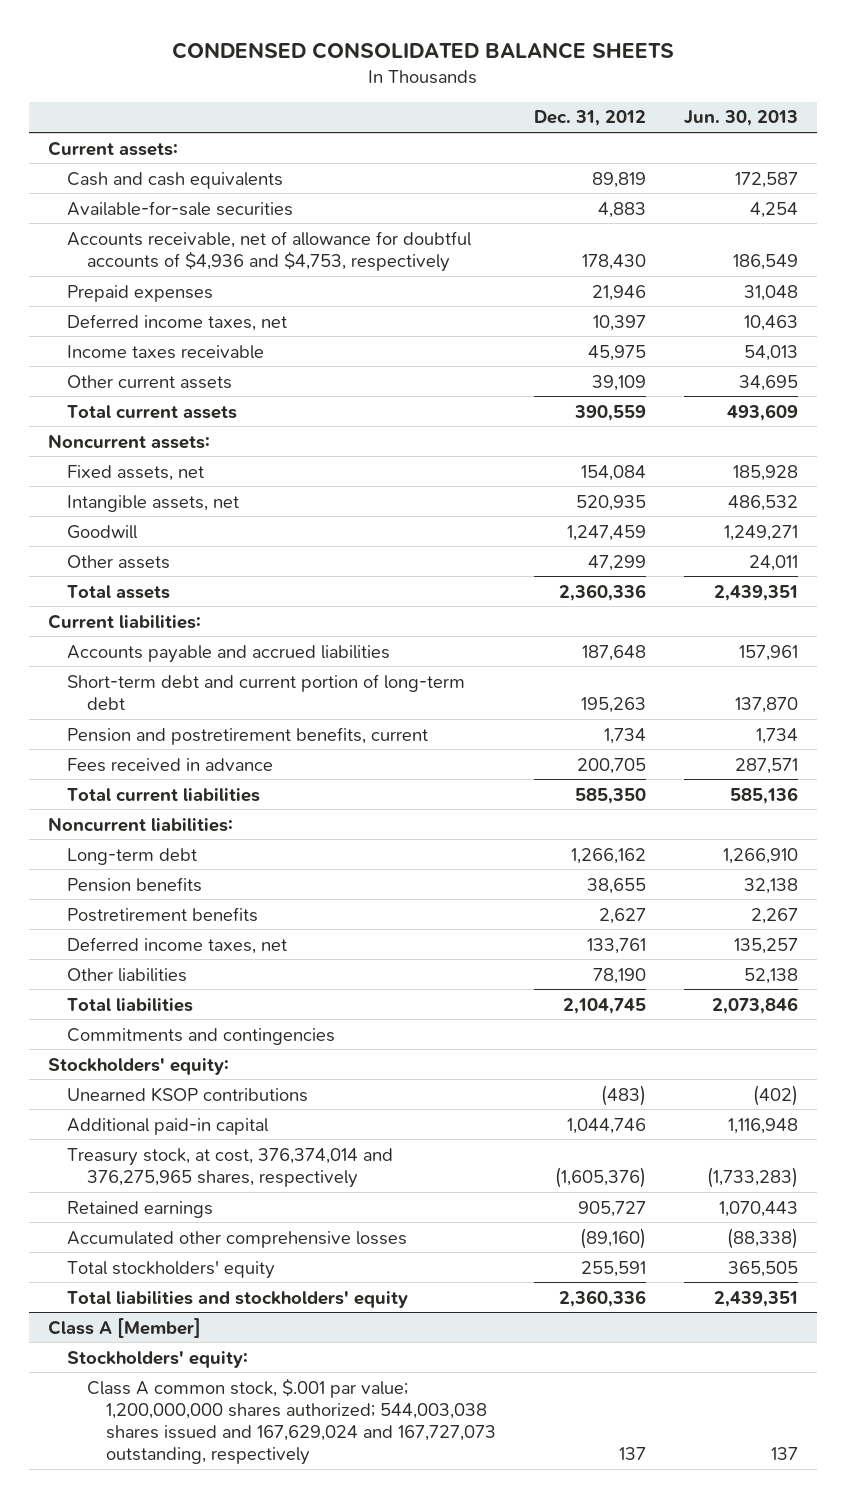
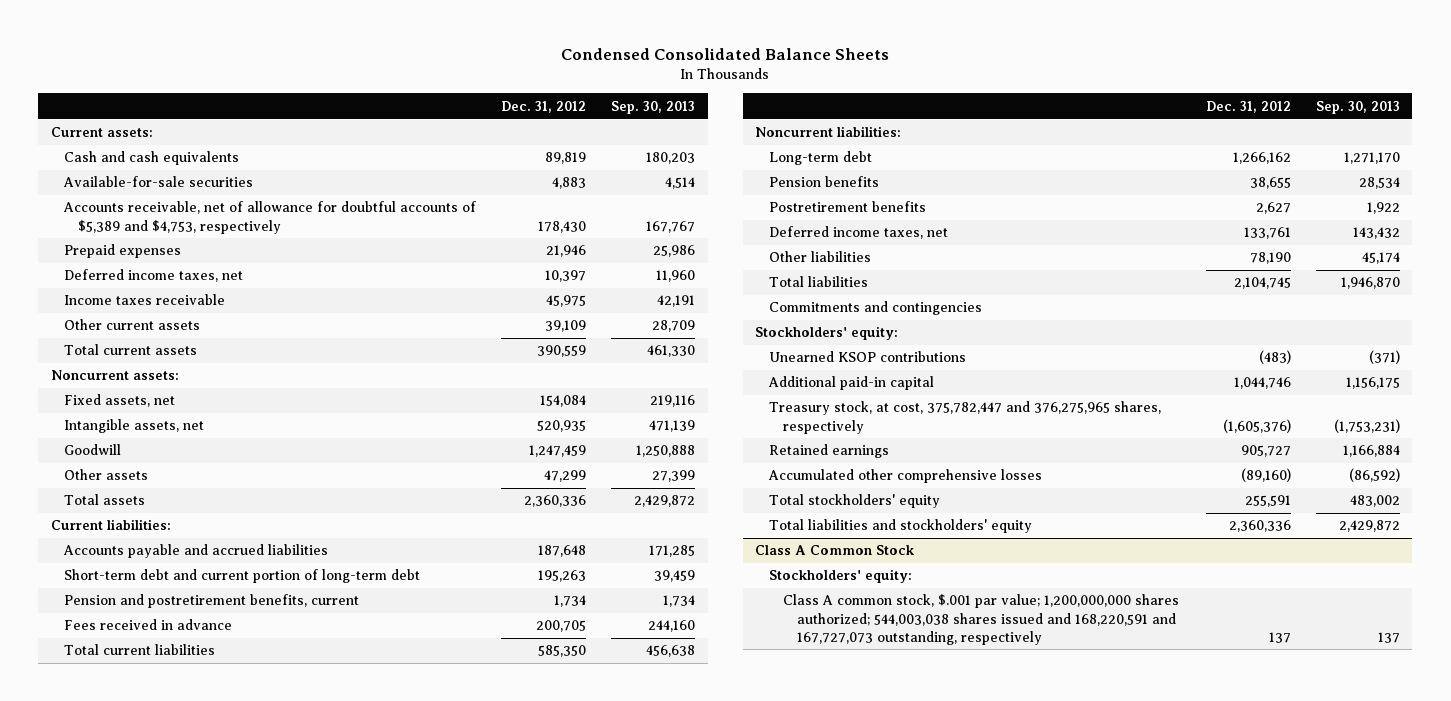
[171,42,674,60] CONDENSED CONSOLIDATED BALANCE SHEETS -> [561,48,890,61] Condensed Consolidated Balance Sheets
[683,110,798,127] Jun. 30, 2013 -> none
none -> [611,100,696,114] Sep. 30, 2013
[67,230,472,272] Accounts receivable, net of allowance for doubtful accounts of $4,936 and $4,753, respectively -> [63,201,477,234] Accounts receivable, net of allowance for doubtful accounts of $5,389 and $4,753, respectively
[67,1147,394,1188] Treasury stock, at cost, 376,374,014 and 376,275,965 shares, respectively -> [769,401,1162,434] Treasury stock, at cost, 375,782,447 and 376,275,965 shares, respectively
[48,1317,202,1338] Class A [Member] -> none
none -> [755,545,916,556] Class A Common Stock
[86,1377,496,1466] Class A common stock, $.001 par value; 1,200,000,000 shares authorized; 544,003,038 shares issued and 167,629,024 and 167,727,073 outstanding, respectively -> [782,594,1179,645] Class A common stock, $.001 par value; 1,200,000,000 shares authorized; 544,003,038 shares issued and 168,220,591 and 167,727,073 outstanding, respectively

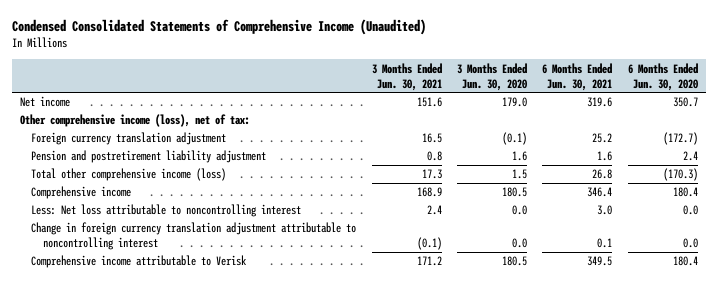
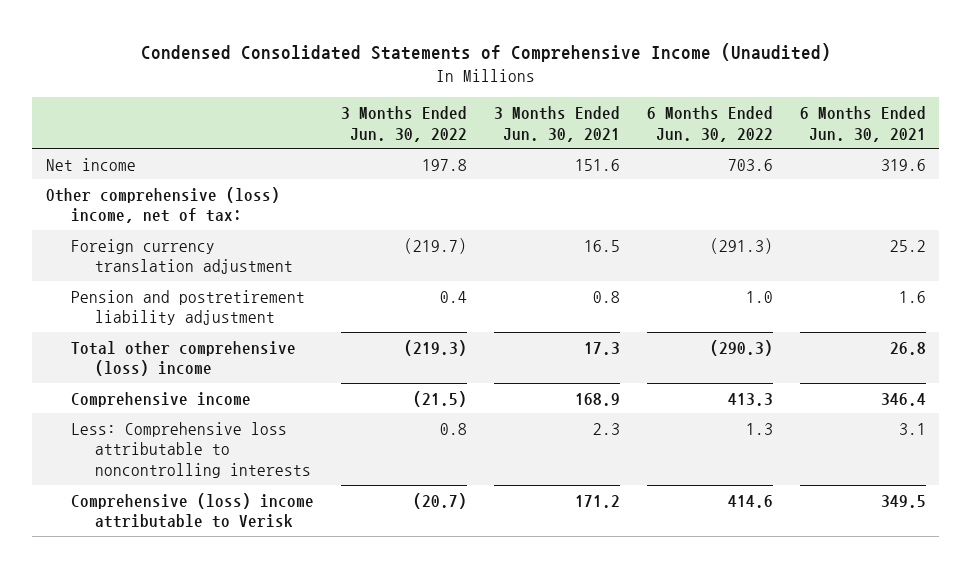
[457,62,528,91] 3 Months Ended Jun. 30, 2020 -> none
[627,62,698,91] 6 Months Ended Jun. 30, 2020 -> none
none -> [340,105,467,142] 3 Months Ended Jun. 30, 2022
none -> [646,105,773,142] 6 Months Ended Jun. 30, 2022
[19,114,250,128] Other comprehensive income (loss), net of tax: -> [45,186,280,224] Other comprehensive (loss) income, net of tax:
[31,168,227,182] Total other comprehensive income (loss) -> [70,340,296,377] Total other comprehensive (loss) income
[31,222,357,251] Change in foreign currency translation adjustment attributable to noncontrolling interest -> none
[31,204,302,218] Less: Net loss attributable to noncontrolling interest -> [70,421,312,479] Less: Comprehensive loss attributable to noncontrolling interests
[426,205,442,216] 2.4 -> [592,422,620,435] 2.3
[597,205,613,216] 3.0 -> [898,422,926,435] 3.1
[31,255,248,269] Comprehensive income attributable to Verisk -> [70,492,314,529] Comprehensive (loss) income attributable to Verisk

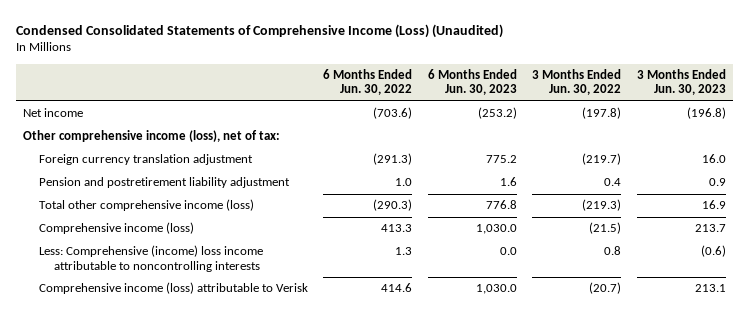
[140,43,831,63] Condensed Consolidated Statements of Comprehensive Income (Unaudited) -> [15,23,503,38] Condensed Consolidated Statements of Comprehensive Income (Loss) (Unaudited)
[493,105,620,142] 3 Months Ended Jun. 30, 2021 -> none
[799,105,926,142] 6 Months Ended Jun. 30, 2021 -> none
none -> [427,68,517,96] 6 Months Ended Jun. 30, 2023
none -> [636,68,726,96] 3 Months Ended Jun. 30, 2023
[421,158,467,171] 197.8 -> [582,107,622,120] (197.8)
[727,158,773,171] 703.6 -> [373,107,413,120] (703.6)
[45,186,280,224] Other comprehensive (loss) income, net of tax: -> [23,130,281,143] Other comprehensive income (loss), net of tax:
[70,340,296,377] Total other comprehensive (loss) income -> [38,199,254,212] Total other comprehensive income (loss)
[70,391,251,407] Comprehensive income -> [38,222,194,235] Comprehensive income (loss)
[70,421,312,479] Less: Comprehensive loss attributable to noncontrolling interests -> [38,245,263,272] Less: Comprehensive (income) loss income attributable to noncontrolling interests
[70,492,314,529] Comprehensive (loss) income attributable to Verisk -> [38,282,308,295] Comprehensive income (loss) attributable to Verisk

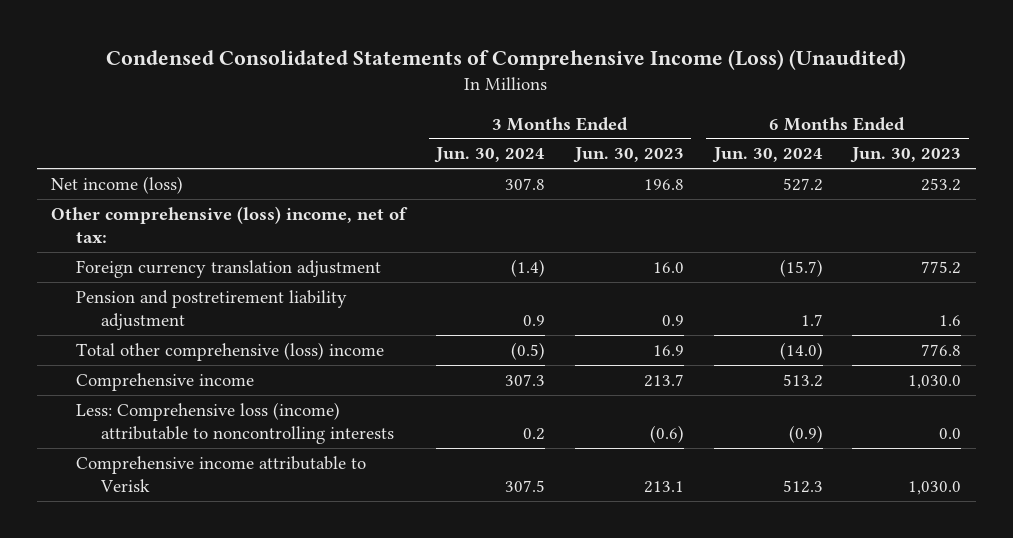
[323,68,413,96] 6 Months Ended Jun. 30, 2022 -> none
[532,68,622,96] 3 Months Ended Jun. 30, 2022 -> none
none -> [434,147,546,164] Jun. 30, 2024
none -> [711,147,823,164] Jun. 30, 2024
[23,108,84,118] Net income -> [51,175,184,194] Net income (loss)
[477,107,517,120] (253.2) -> [921,177,962,191] 253.2
[686,107,726,120] (196.8) -> [643,178,684,190] 196.8
[23,130,281,143] Other comprehensive income (loss), net of tax: -> [51,205,409,244] Other comprehensive (loss) income, net of tax:
[38,199,254,212] Total other comprehensive income (loss) -> [76,341,385,361] Total other comprehensive (loss) income
[38,222,194,235] Comprehensive income (loss) -> [76,372,255,391] Comprehensive income
[38,245,263,272] Less: Comprehensive (income) loss income attributable to noncontrolling interests -> [76,401,394,445] Less: Comprehensive loss (income) attributable to noncontrolling interests
[38,282,308,295] Comprehensive income (loss) attributable to Verisk -> [76,455,367,493] Comprehensive income attributable to Verisk

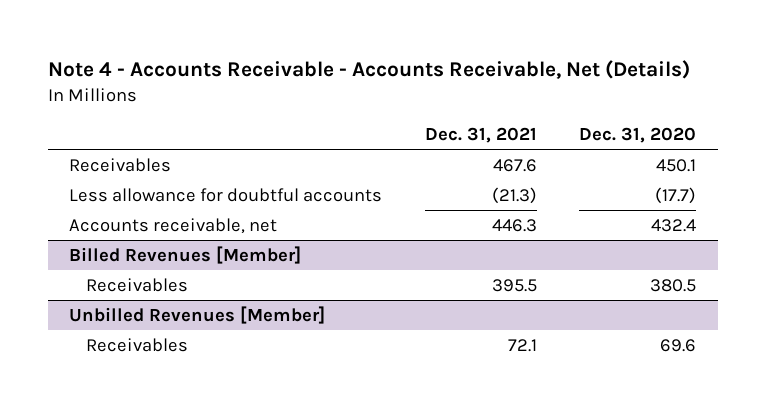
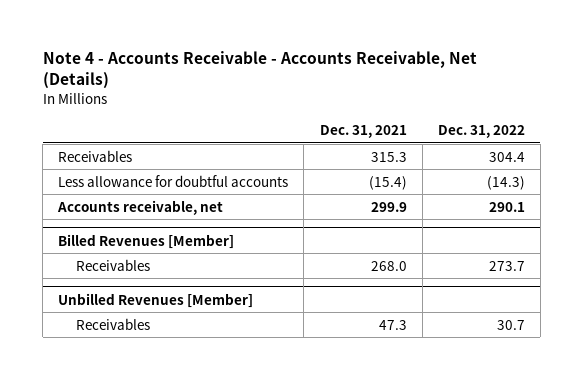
[579,126,697,143] Dec. 31, 2020 -> none
none -> [437,124,525,138] Dec. 31, 2022
[492,158,537,172] 467.6 -> [370,151,407,162] 315.3
[491,186,537,204] (21.3) -> [368,175,407,190] (15.4)
[491,218,537,232] 446.3 -> [370,201,407,212] 299.9
[491,278,537,292] 395.5 -> [370,260,407,271] 268.0
[507,338,537,352] 72.1 -> [378,319,407,330] 47.3

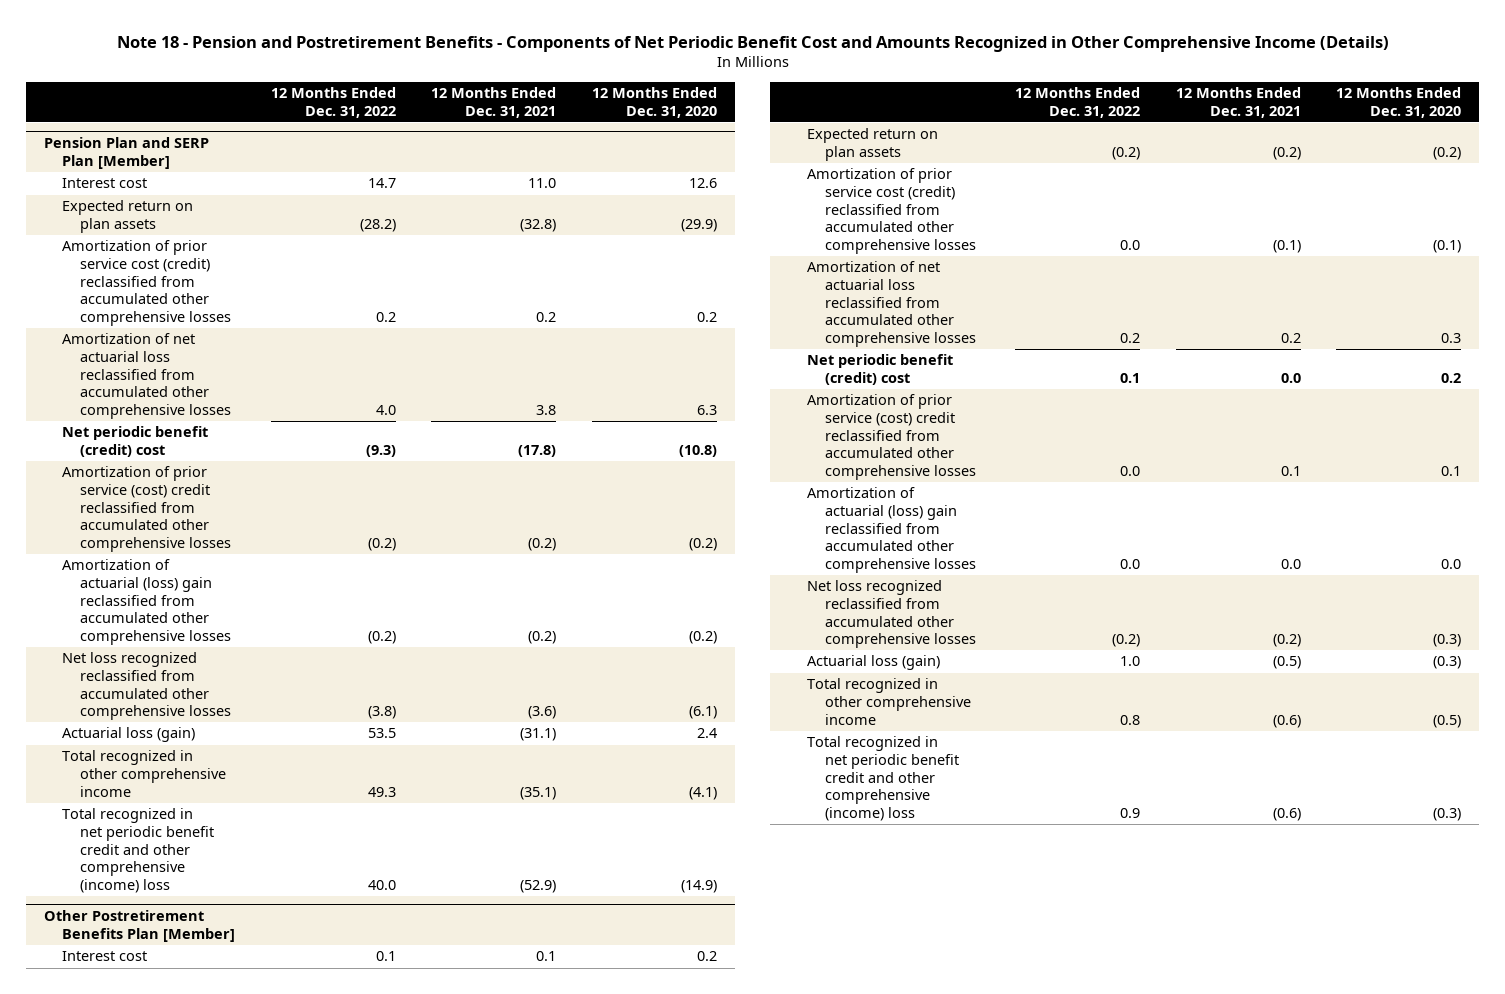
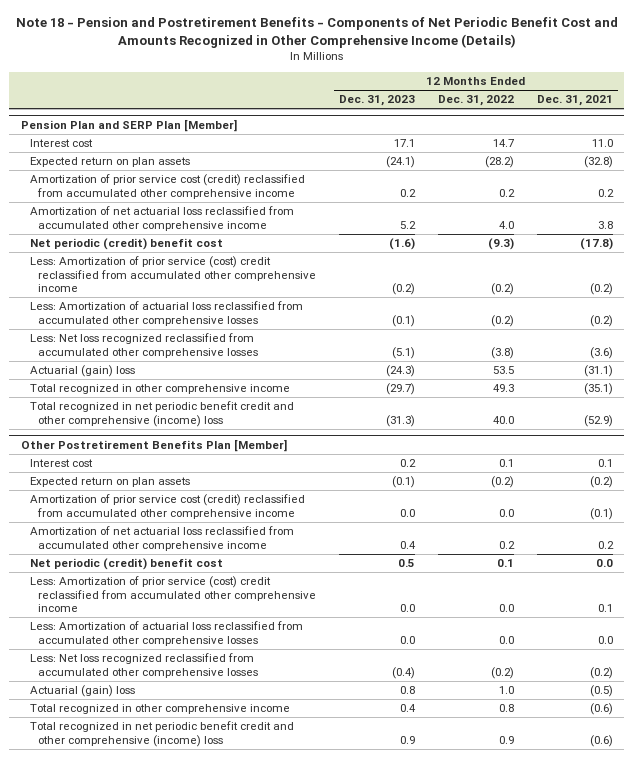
[591,87,717,118] 12 Months Ended Dec. 31, 2020 -> none
none -> [339,95,416,107] Dec. 31, 2023
[62,240,232,326] Amortization of prior service cost (credit) reclassified from accumulated other comprehensive losses -> [29,174,305,199] Amortization of prior service cost (credit) reclassified from accumulated other comprehensive income
[62,333,232,419] Amortization of net actuarial loss reclassified from accumulated other comprehensive losses -> [29,206,294,231] Amortization of net actuarial loss reclassified from accumulated other comprehensive income
[62,426,209,458] Net periodic benefit (credit) cost -> [29,238,223,251] Net periodic (credit) benefit cost
[62,466,232,552] Amortization of prior service (cost) credit reclassified from accumulated other comprehensive losses -> [29,256,317,293] Less: Amortization of prior service (cost) credit reclassified from accumulated other comprehensive income
[62,559,232,645] Amortization of actuarial (loss) gain reclassified from accumulated other comprehensive losses -> [29,301,303,326] Less: Amortization of actuarial loss reclassified from accumulated other comprehensive losses
[62,652,232,721] Net loss recognized reclassified from accumulated other comprehensive losses -> [29,333,259,358] Less: Net loss recognized reclassified from accumulated other comprehensive losses
[62,727,196,743] Actuarial loss (gain) -> [29,365,135,378] Actuarial (gain) loss
[806,168,977,254] Amortization of prior service cost (credit) reclassified from accumulated other comprehensive losses -> [29,494,305,519] Amortization of prior service cost (credit) reclassified from accumulated other comprehensive income
[806,261,977,347] Amortization of net actuarial loss reclassified from accumulated other comprehensive losses -> [29,526,294,551] Amortization of net actuarial loss reclassified from accumulated other comprehensive income
[806,354,953,386] Net periodic benefit (credit) cost -> [29,558,223,571] Net periodic (credit) benefit cost
[806,394,977,480] Amortization of prior service (cost) credit reclassified from accumulated other comprehensive losses -> [29,576,317,613] Less: Amortization of prior service (cost) credit reclassified from accumulated other comprehensive income
[806,487,977,573] Amortization of actuarial (loss) gain reclassified from accumulated other comprehensive losses -> [29,621,303,646] Less: Amortization of actuarial loss reclassified from accumulated other comprehensive losses
[806,580,977,649] Net loss recognized reclassified from accumulated other comprehensive losses -> [29,653,259,678] Less: Net loss recognized reclassified from accumulated other comprehensive losses
[806,655,940,671] Actuarial loss (gain) -> [29,685,135,698] Actuarial (gain) loss

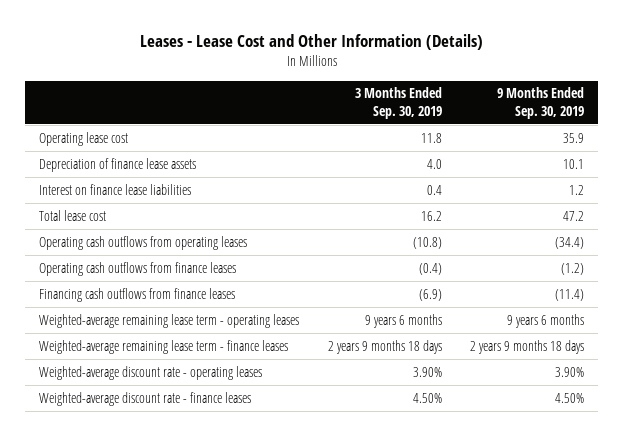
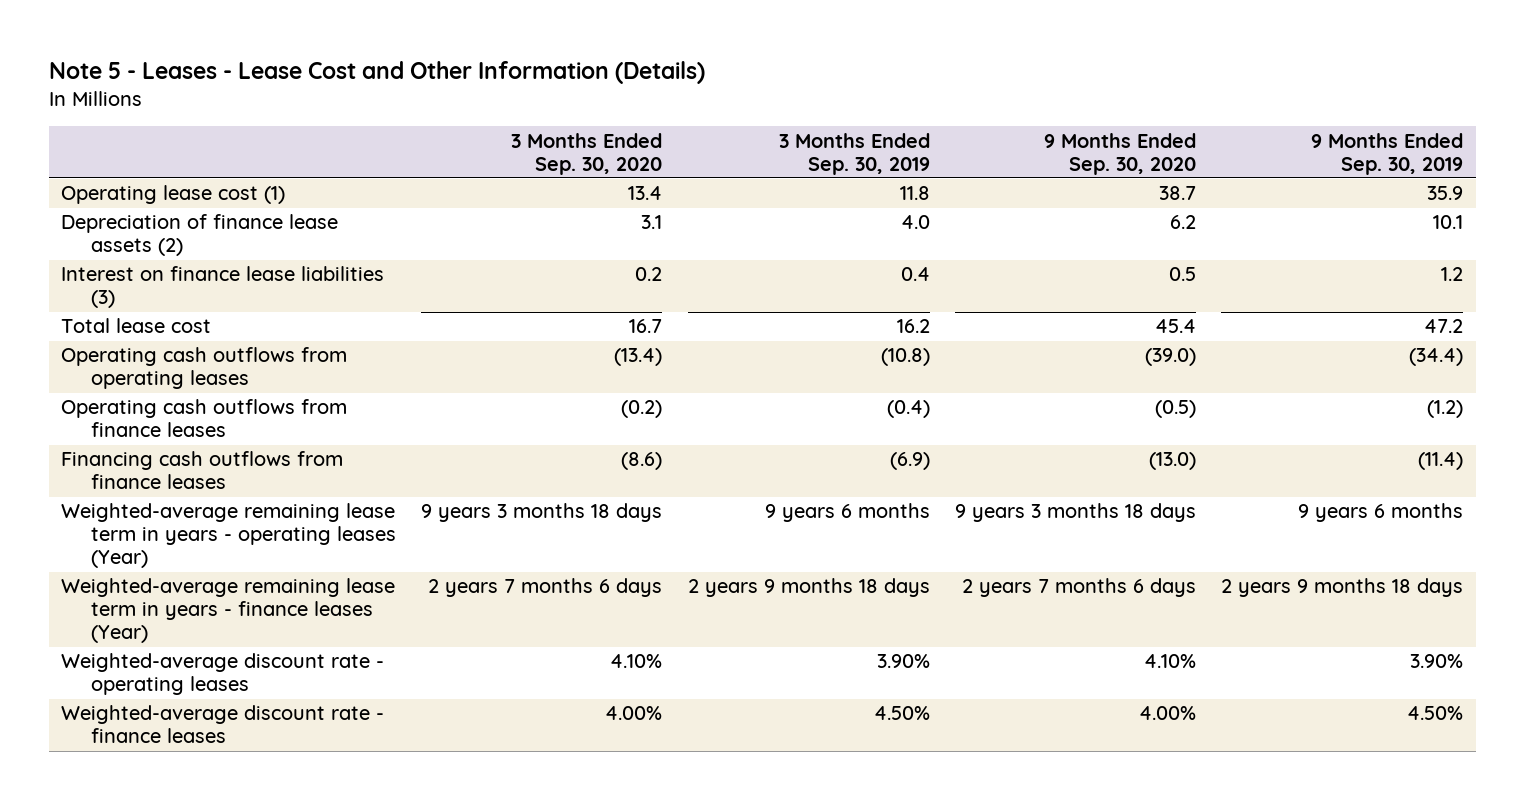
[139,34,483,51] Leases - Lease Cost and Other Information (Details) -> [48,61,705,85] Note 5 - Leases - Lease Cost and Other Information (Details)
none -> [511,132,663,175] 3 Months Ended Sep. 30, 2020
none -> [1044,132,1197,175] 9 Months Ended Sep. 30, 2020
[39,131,129,146] Operating lease cost -> [61,185,286,205] Operating lease cost (1)
[39,157,197,172] Depreciation of finance lease assets -> [61,214,339,257] Depreciation of finance lease assets (2)
[39,183,192,195] Interest on finance lease liabilities -> [61,266,385,309] Interest on finance lease liabilities (3)
[39,313,300,328] Weighted-average remaining lease term - operating leases -> [61,503,396,569] Weighted-average remaining lease term in years - operating leases (Year)
[39,339,289,354] Weighted-average remaining lease term - finance leases -> [61,578,396,644] Weighted-average remaining lease term in years - finance leases (Year)

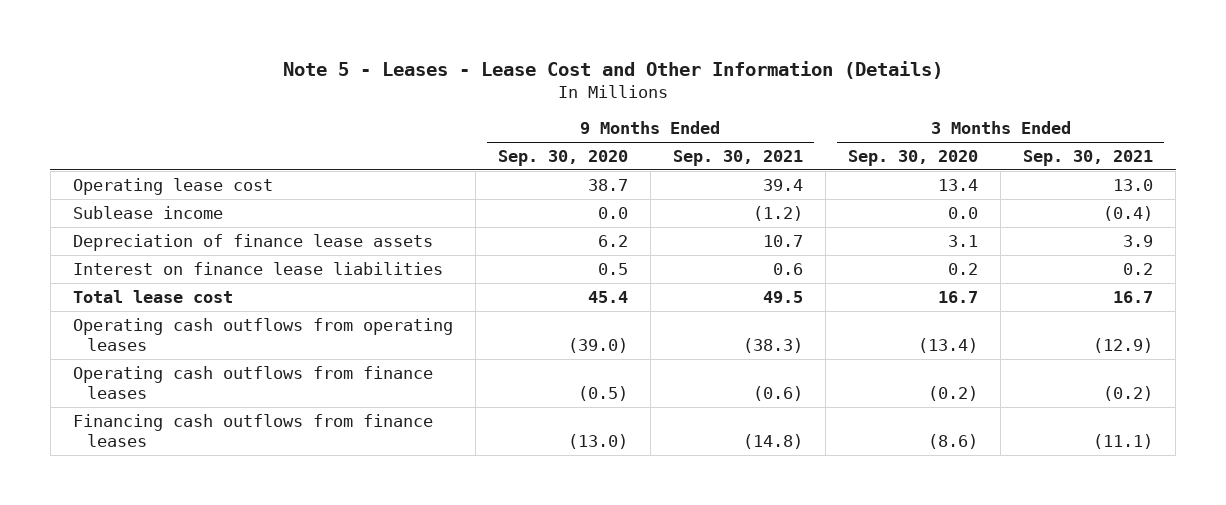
[778,132,930,175] 3 Months Ended Sep. 30, 2019 -> none
[1311,132,1464,175] 9 Months Ended Sep. 30, 2019 -> none
none -> [672,150,803,167] Sep. 30, 2021
none -> [1023,150,1154,167] Sep. 30, 2021
[61,185,286,205] Operating lease cost (1) -> [72,177,273,195] Operating lease cost
none -> [72,205,223,219] Sublease income
[61,214,339,257] Depreciation of finance lease assets (2) -> [72,233,433,251] Depreciation of finance lease assets
[61,266,385,309] Interest on finance lease liabilities (3) -> [72,261,443,275] Interest on finance lease liabilities
[61,503,396,569] Weighted-average remaining lease term in years - operating leases (Year) -> none
[61,578,396,644] Weighted-average remaining lease term in years - finance leases (Year) -> none
[61,653,385,696] Weighted-average discount rate - operating leases -> none
[61,705,385,744] Weighted-average discount rate - finance leases -> none

